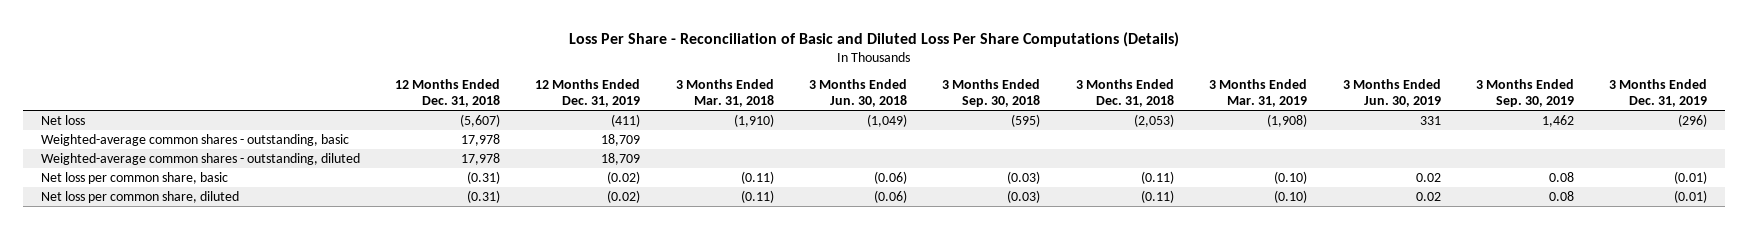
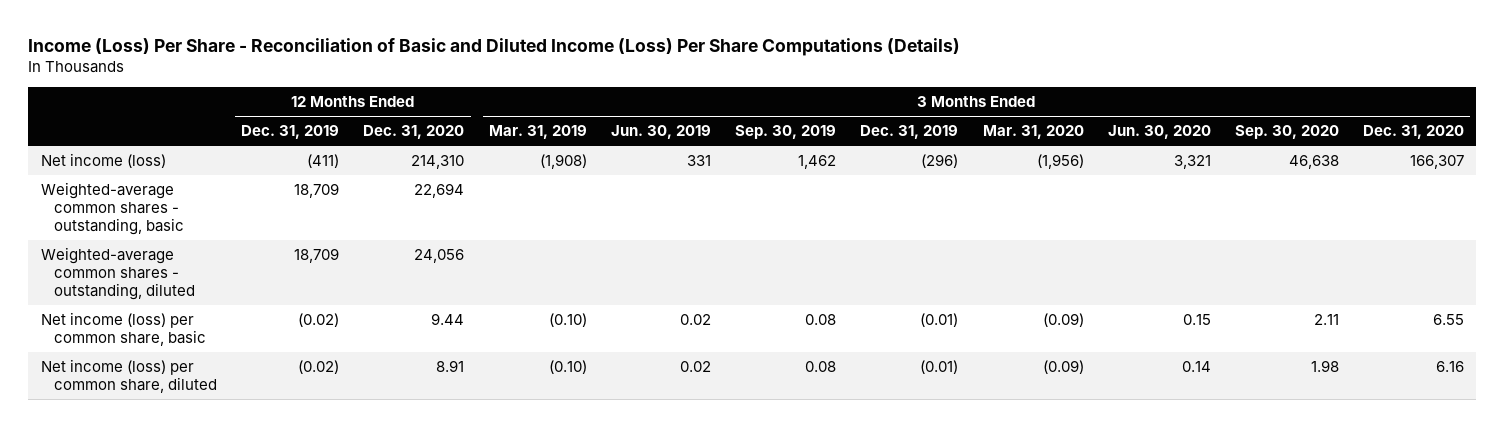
[568,31,1179,47] Loss Per Share - Reconciliation of Basic and Diluted Loss Per Share Computations (Details) -> [28,37,961,56] Income (Loss) Per Share - Reconciliation of Basic and Diluted Income (Loss) Per Share Computations (Details)
[395,79,501,108] 12 Months Ended Dec. 31, 2018 -> none
[675,79,774,108] 3 Months Ended Mar. 31, 2018 -> none
[809,79,908,108] 3 Months Ended Jun. 30, 2018 -> none
[942,79,1041,108] 3 Months Ended Sep. 30, 2018 -> none
[1075,79,1174,108] 3 Months Ended Dec. 31, 2018 -> none
none -> [363,125,465,140] Dec. 31, 2020
none -> [982,125,1084,140] Mar. 31, 2020
none -> [1107,125,1211,140] Jun. 30, 2020
none -> [1234,125,1339,140] Sep. 30, 2020
none -> [1363,125,1465,140] Dec. 31, 2020
[40,114,85,125] Net loss -> [40,153,166,169] Net income (loss)
[40,171,228,184] Net loss per common share, basic -> [40,312,207,347] Net income (loss) per common share, basic
[40,190,239,203] Net loss per common share, diluted -> [40,359,218,394] Net income (loss) per common share, diluted

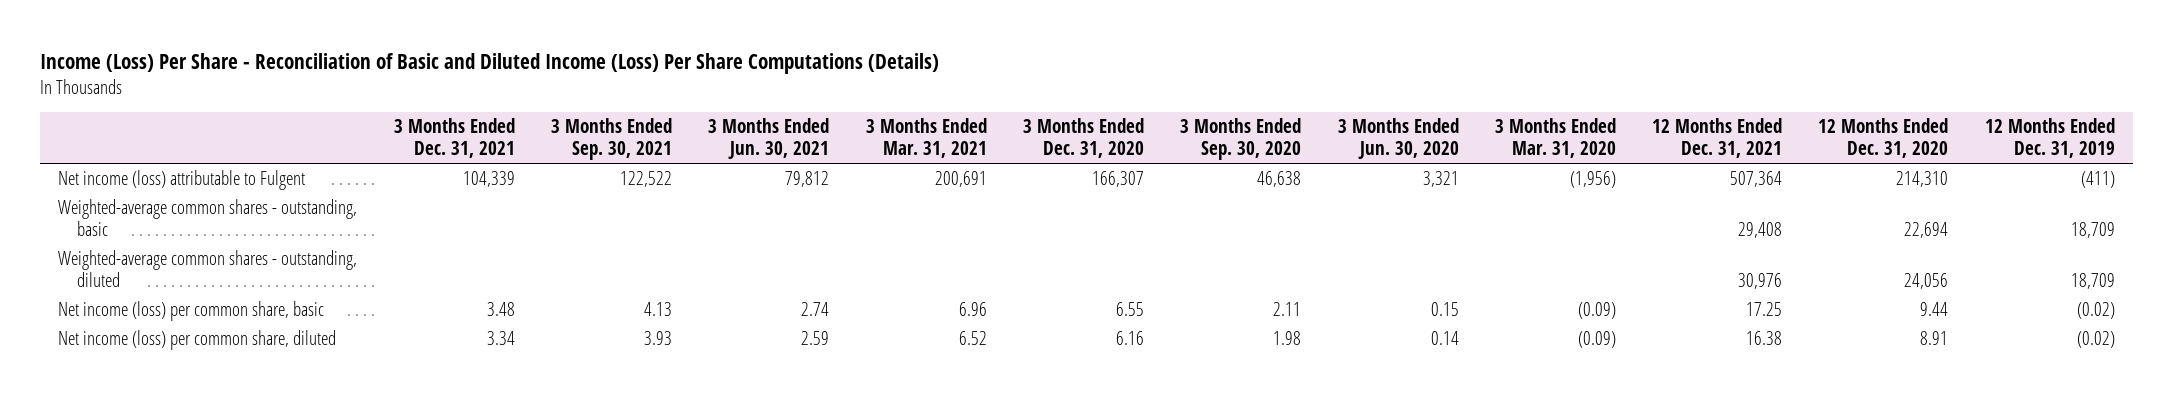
[488,125,587,140] Mar. 31, 2019 -> none
[610,125,711,140] Jun. 30, 2019 -> none
[735,125,837,140] Sep. 30, 2019 -> none
[860,125,959,140] Dec. 31, 2019 -> none
none -> [393,118,515,159] 3 Months Ended Dec. 31, 2021
none -> [550,118,672,161] 3 Months Ended Sep. 30, 2021
none -> [708,118,830,160] 3 Months Ended Jun. 30, 2021
none -> [865,118,987,159] 3 Months Ended Mar. 31, 2021
none -> [1652,118,1783,159] 12 Months Ended Dec. 31, 2021
[40,153,166,169] Net income (loss) -> [58,170,306,191] Net income (loss) attributable to Fulgent

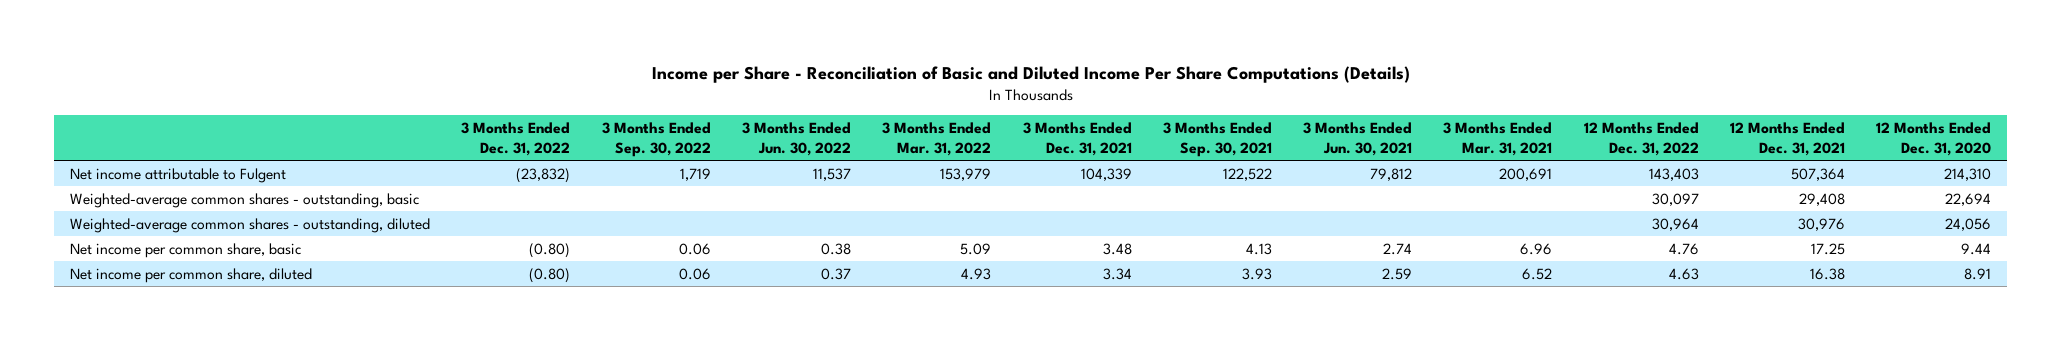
[40,52,940,74] Income (Loss) Per Share - Reconciliation of Basic and Diluted Income (Loss) Per Share Computations (Details) -> [651,65,1410,83] Income per Share - Reconciliation of Basic and Diluted Income Per Share Computations (Details)
[1022,118,1144,159] 3 Months Ended Dec. 31, 2020 -> none
[1180,118,1302,161] 3 Months Ended Sep. 30, 2020 -> none
[1337,118,1459,160] 3 Months Ended Jun. 30, 2020 -> none
[1494,118,1616,159] 3 Months Ended Mar. 31, 2020 -> none
[1984,118,2115,159] 12 Months Ended Dec. 31, 2019 -> none
none -> [461,122,571,156] 3 Months Ended Dec. 31, 2022
none -> [601,122,711,157] 3 Months Ended Sep. 30, 2022
none -> [741,122,851,156] 3 Months Ended Jun. 30, 2022
none -> [882,122,992,156] 3 Months Ended Mar. 31, 2022
none -> [1583,122,1699,156] 12 Months Ended Dec. 31, 2022
[58,170,306,191] Net income (loss) attributable to Fulgent -> [70,167,287,183] Net income attributable to Fulgent
[58,301,325,322] Net income (loss) per common share, basic -> [70,242,302,258] Net income per common share, basic
[58,330,337,351] Net income (loss) per common share, diluted -> [70,267,313,283] Net income per common share, diluted

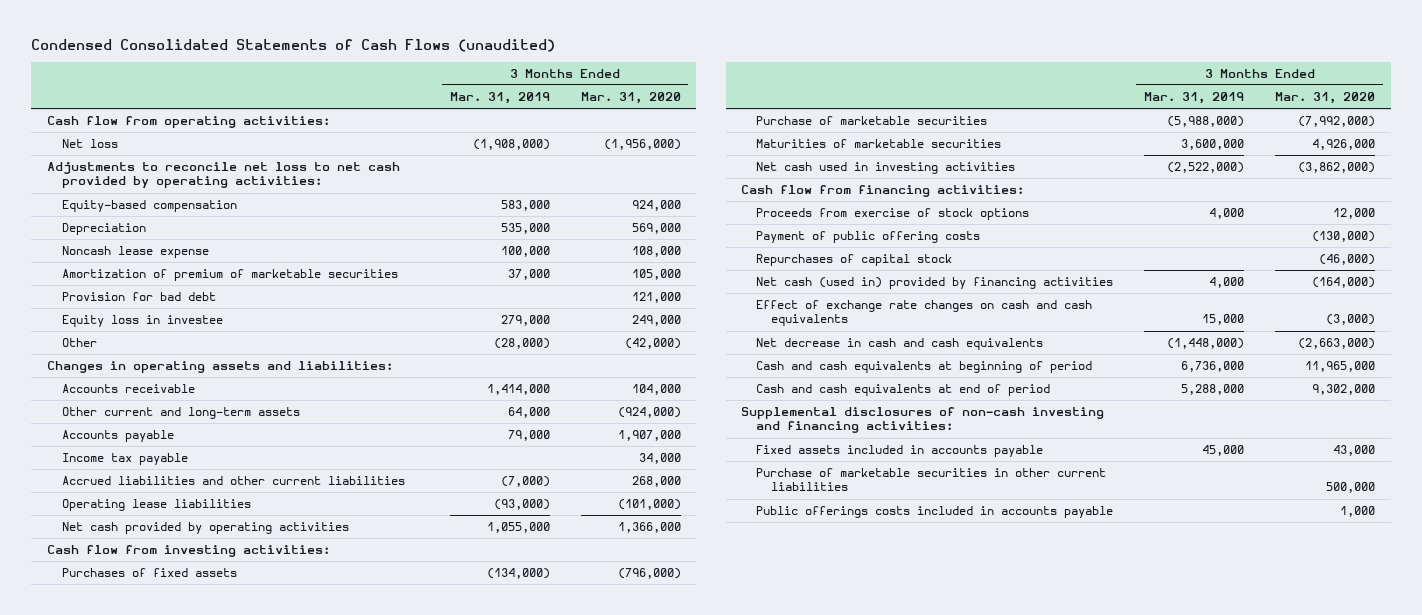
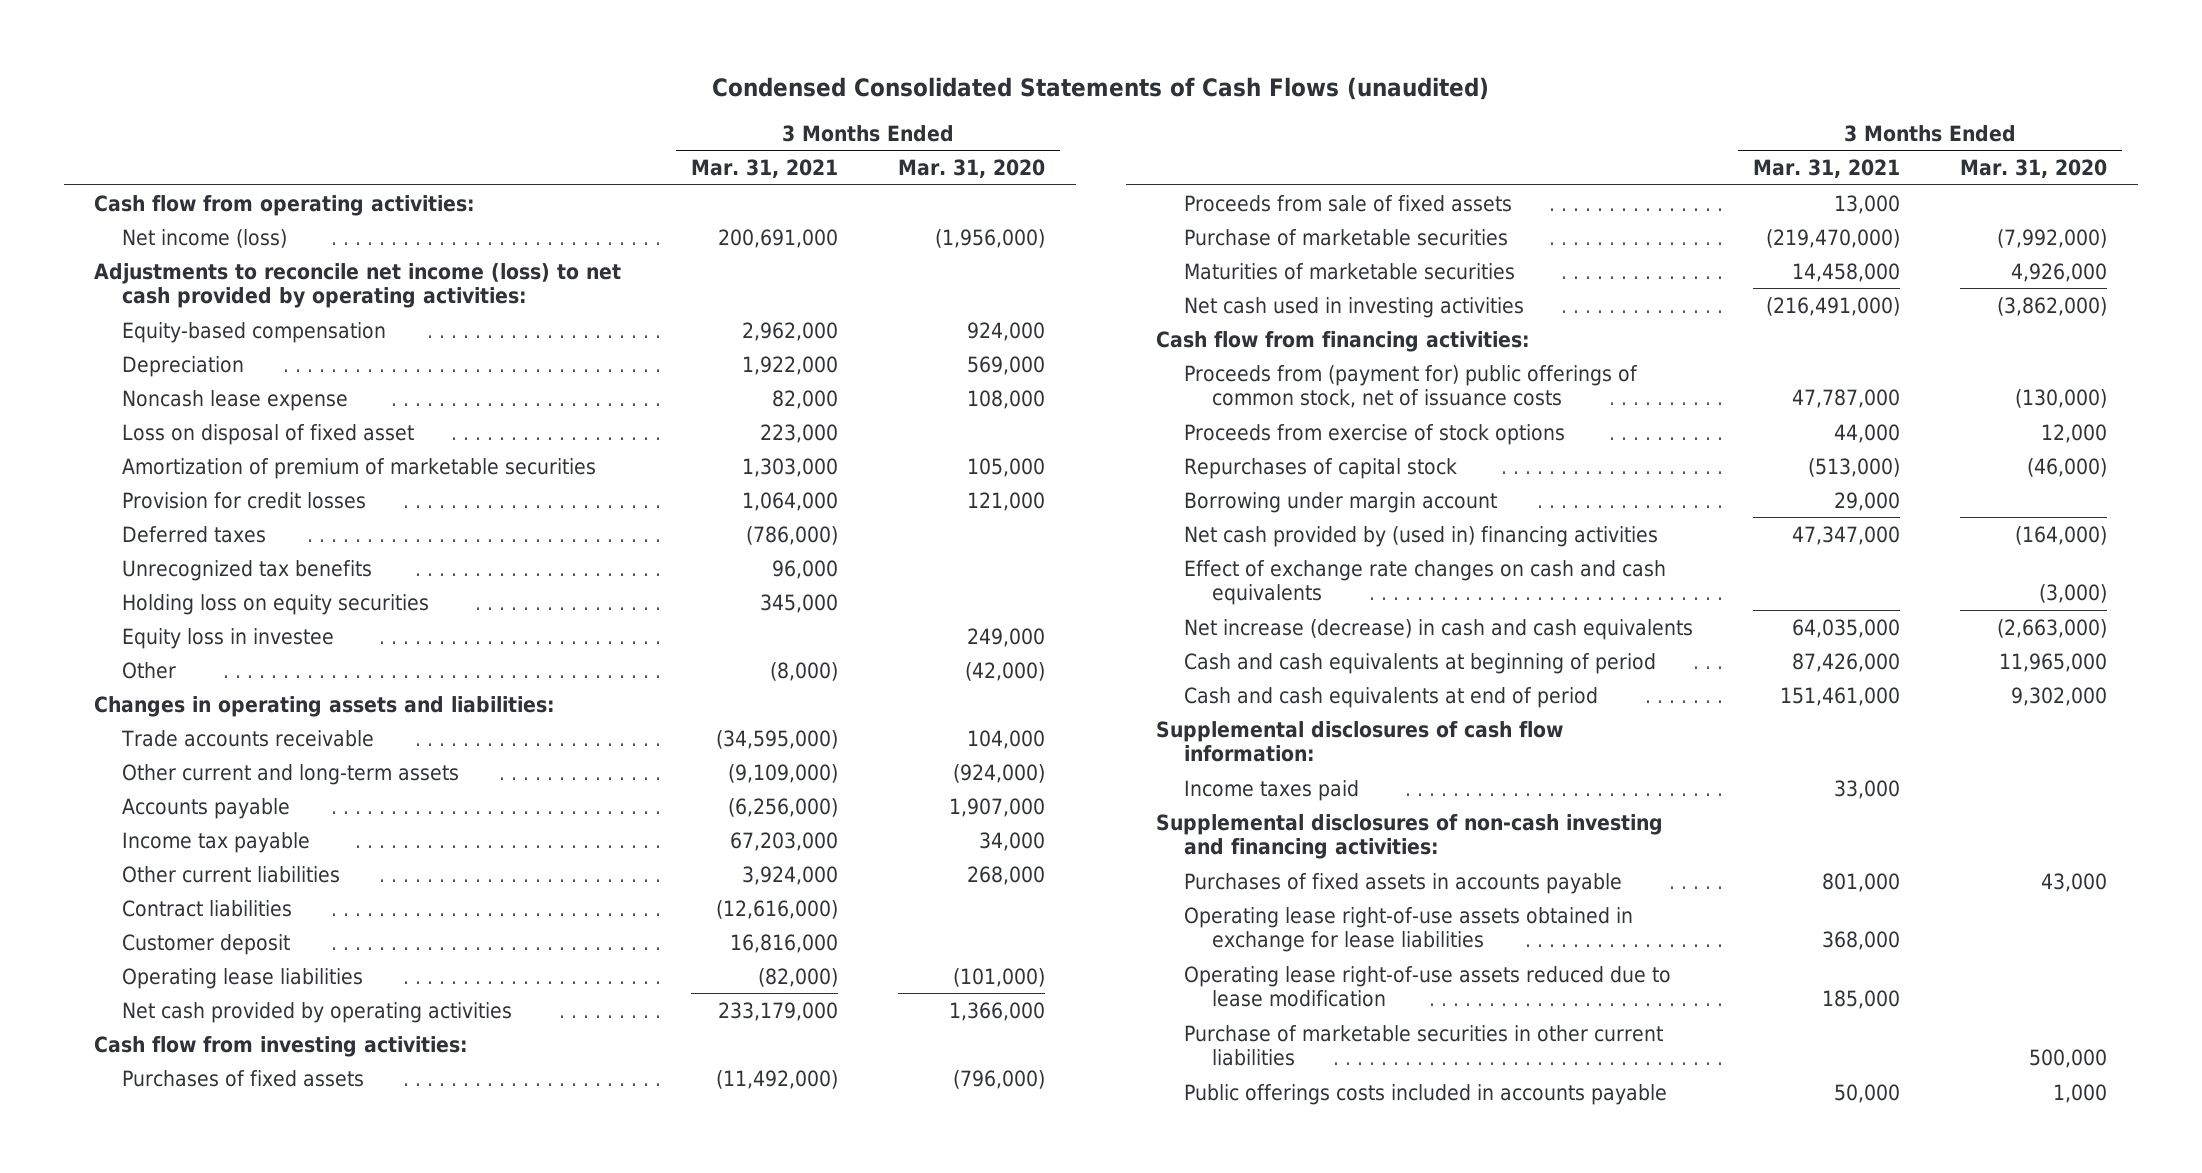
[449,92,550,105] Mar. 31, 2019 -> none
none -> [691,158,839,178] Mar. 31, 2021
[61,139,118,149] Net loss -> [121,228,287,248] Net income (loss)
[46,162,400,189] Adjustments to reconcile net loss to net cash provided by operating activities: -> [94,262,622,308] Adjustments to reconcile net income (loss) to net cash provided by operating activities:
none -> [121,423,414,445] Loss on disposal of fixed asset
[61,292,216,302] Provision for bad debt -> [121,491,366,509] Provision for credit losses
none -> [121,525,266,543] Deferred taxes
none -> [121,559,372,581] Unrecognized tax benefits
none -> [121,593,429,615] Holding loss on equity securities
[61,384,195,394] Accounts receivable -> [120,729,374,747] Trade accounts receivable
[61,476,405,486] Accrued liabilities and other current liabilities -> [121,865,340,883] Other current liabilities
none -> [121,899,292,917] Contract liabilities
none -> [121,933,290,955] Customer deposit
none -> [1184,194,1513,212] Proceeds from sale of fixed assets
none -> [1184,364,1639,408] Proceeds from (payment for) public offerings of common stock, net of issuance costs
[755,231,980,244] Payment of public offering costs -> none
none -> [1184,491,1498,513] Borrowing under margin account
[755,277,1113,290] Net cash (used in) provided by financing activities -> [1184,525,1659,547] Net cash provided by (used in) financing activities
[755,338,1043,351] Net decrease in cash and cash equivalents -> [1184,618,1694,640] Net increase (decrease) in cash and cash equivalents
none -> [1156,720,1564,762] Supplemental disclosures of cash flow information:
none -> [1184,779,1360,801] Income taxes paid
[755,445,1043,458] Fixed assets included in accounts payable -> [1184,872,1623,894] Purchases of fixed assets in accounts payable
none -> [1184,906,1634,952] Operating lease right-of-use assets obtained in exchange for lease liabilities
none -> [1184,965,1672,1007] Operating lease right-of-use assets reduced due to lease modification

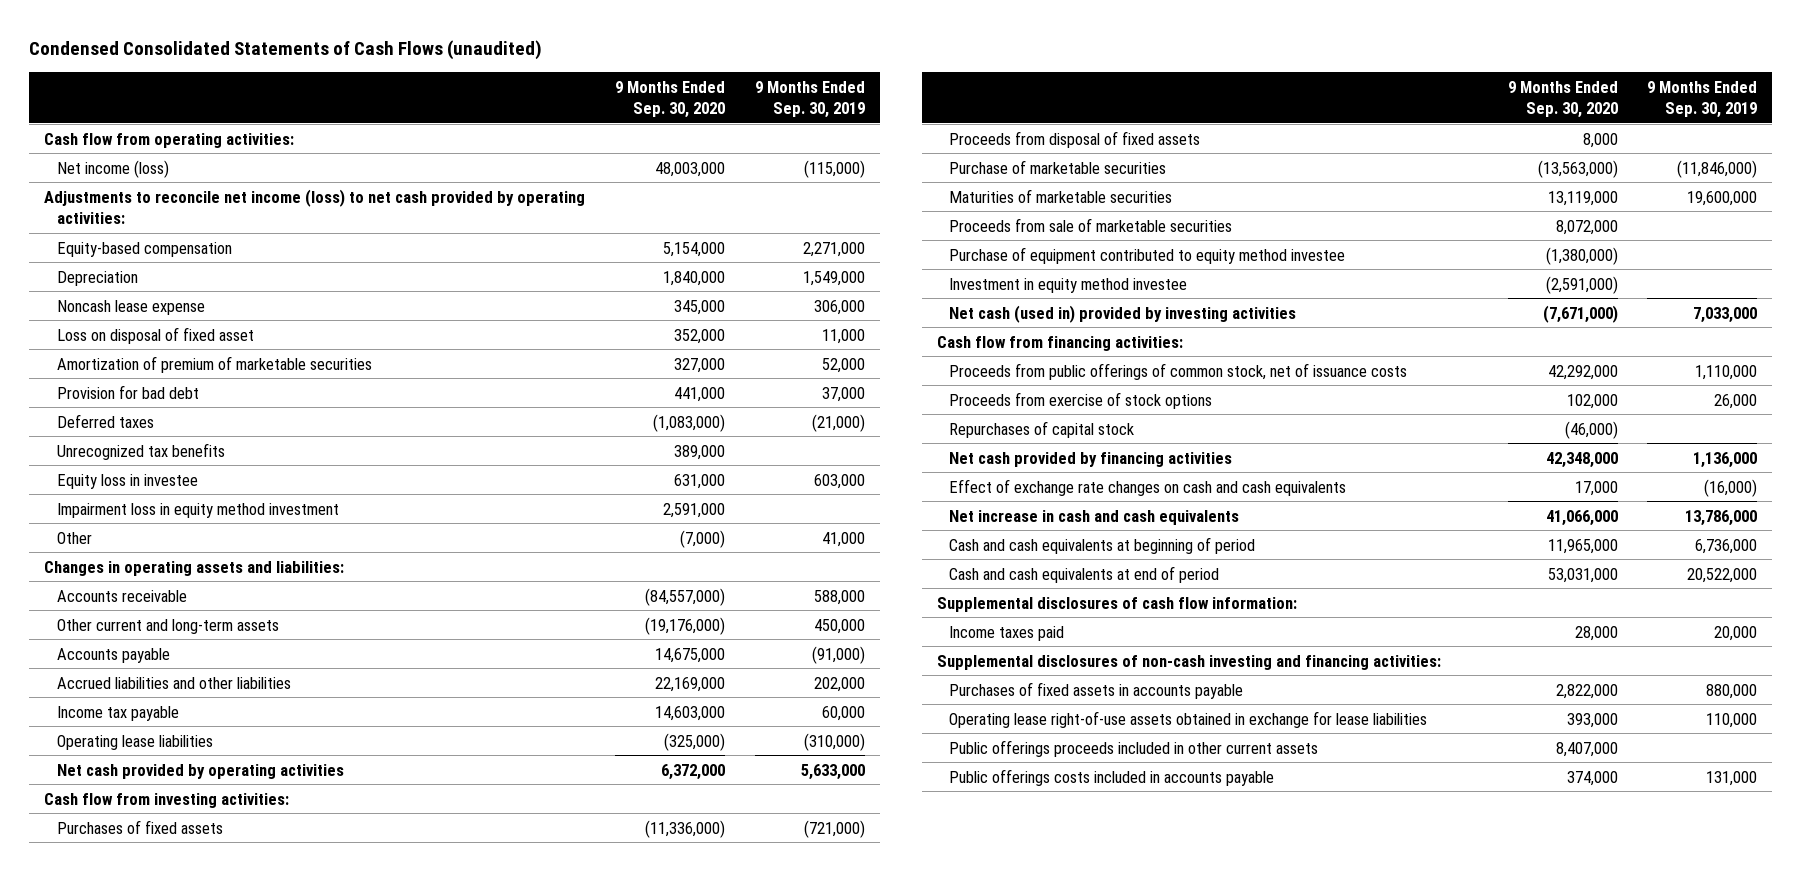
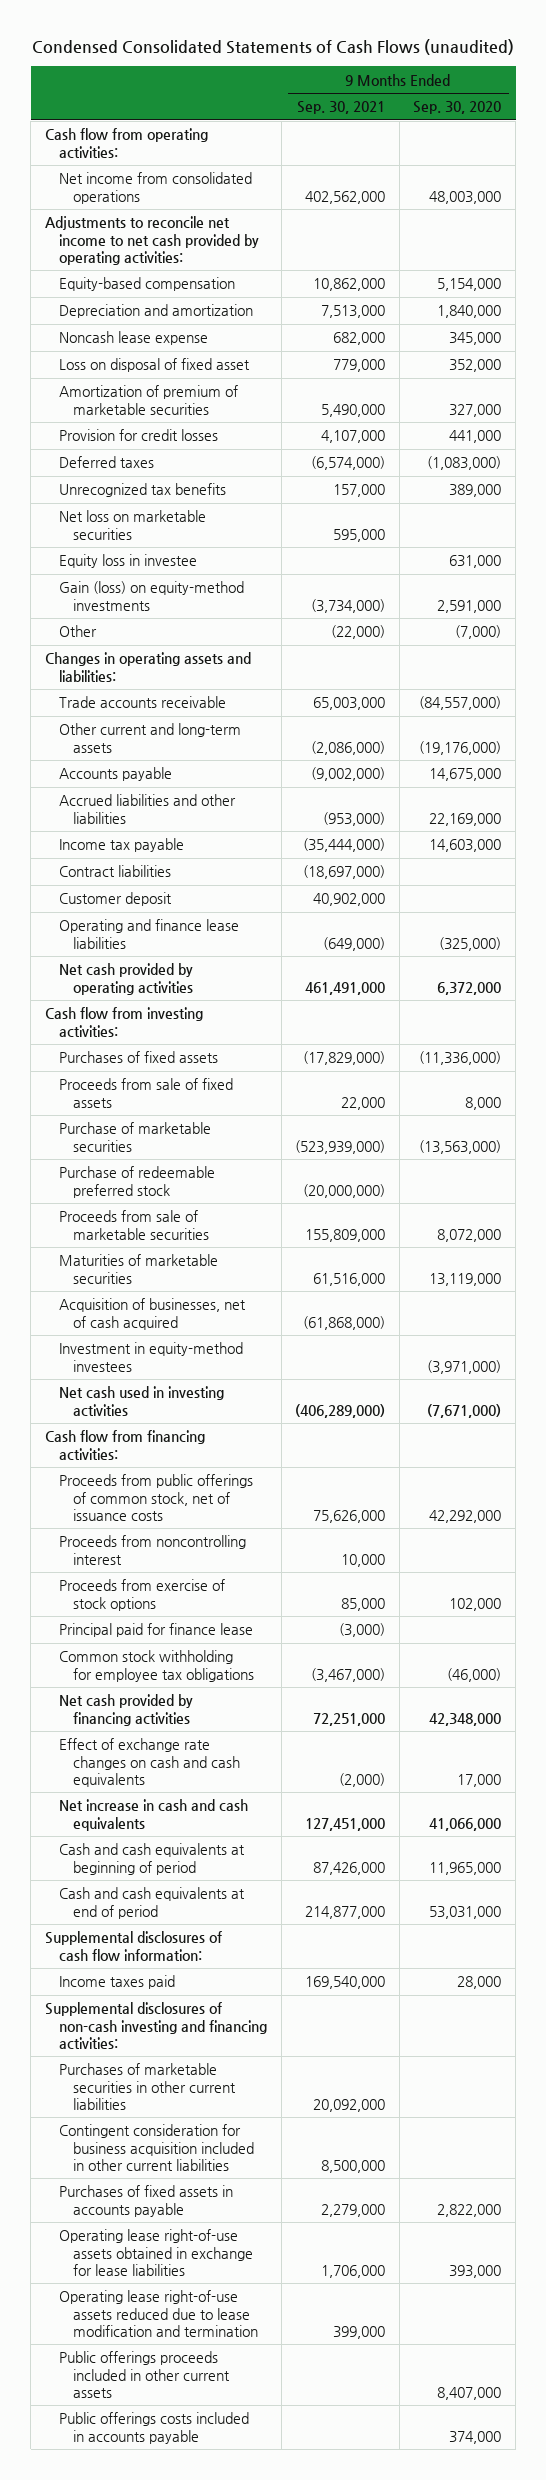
[755,80,866,118] 9 Months Ended Sep. 30, 2019 -> none
none -> [297,101,386,115] Sep. 30, 2021
[56,159,169,178] Net income (loss) -> [59,172,253,204] Net income from consolidated operations
[44,188,586,224] Adjustments to reconcile net income (loss) to net cash provided by operating activities: -> [44,216,260,265] Adjustments to reconcile net income to net cash provided by operating activities:
[56,270,138,286] Depreciation -> [59,304,254,319] Depreciation and amortization
[56,384,199,399] Provision for bad debt -> [59,429,219,442] Provision for credit losses
none -> [59,510,207,540] Net loss on marketable securities
[56,502,339,518] Impairment loss in equity method investment -> [59,581,245,611] Gain (loss) on equity-method investments
[56,589,187,602] Accounts receivable -> [59,696,227,709] Trade accounts receivable
none -> [59,865,172,878] Contract liabilities
none -> [59,892,173,907] Customer deposit
[56,734,213,750] Operating lease liabilities -> [59,919,240,949] Operating and finance lease liabilities
[949,130,1201,148] Proceeds from disposal of fixed assets -> [59,1078,234,1108] Proceeds from sale of fixed assets
none -> [59,1166,216,1198] Purchase of redeemable preferred stock
[949,246,1346,264] Purchase of equipment contributed to equity method investee -> none
[949,188,1173,203] Maturities of marketable securities -> [59,1254,219,1284] Maturities of marketable securities
none -> [59,1298,247,1330] Acquisition of businesses, net of cash acquired
[949,277,1188,293] Investment in equity method investee -> [59,1342,244,1372] Investment in equity-method investees
[1545,275,1618,294] (2,591,000) -> [427,1359,502,1374] (3,971,000)
[949,304,1297,323] Net cash (used in) provided by investing activities -> [59,1386,225,1416] Net cash used in investing activities
none -> [59,1535,247,1565] Proceeds from noncontrolling interest
[949,420,1135,438] Repurchases of capital stock -> none
none -> [59,1623,254,1638] Principal paid for finance lease
none -> [59,1650,255,1682] Common stock withholding for employee tax obligations
none -> [59,2063,237,2110] Purchases of marketable securities in other current liabilities
none -> [59,2124,255,2171] Contingent consideration for business acquisition included in other current liabilities
none -> [59,2290,259,2337] Operating lease right-of-use assets reduced due to lease modification and termination

